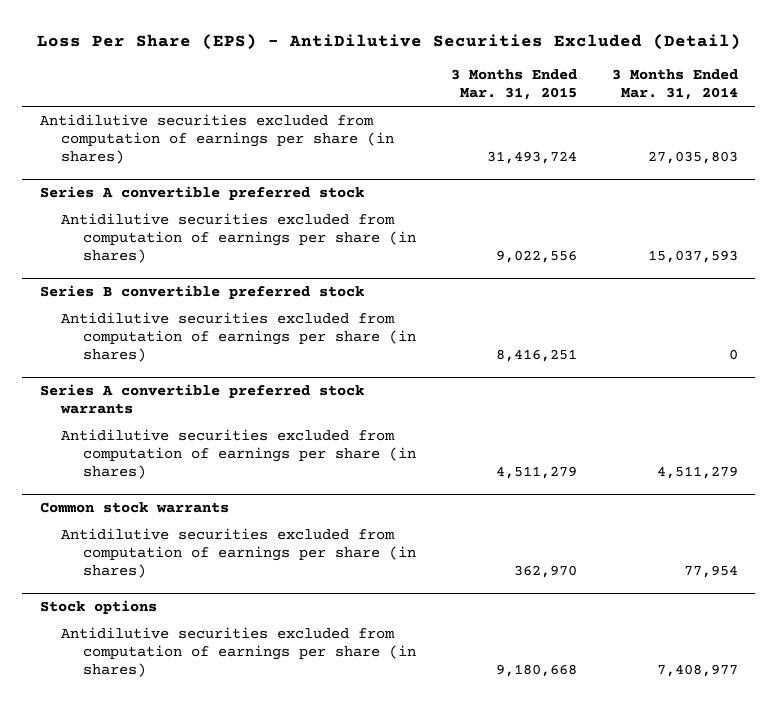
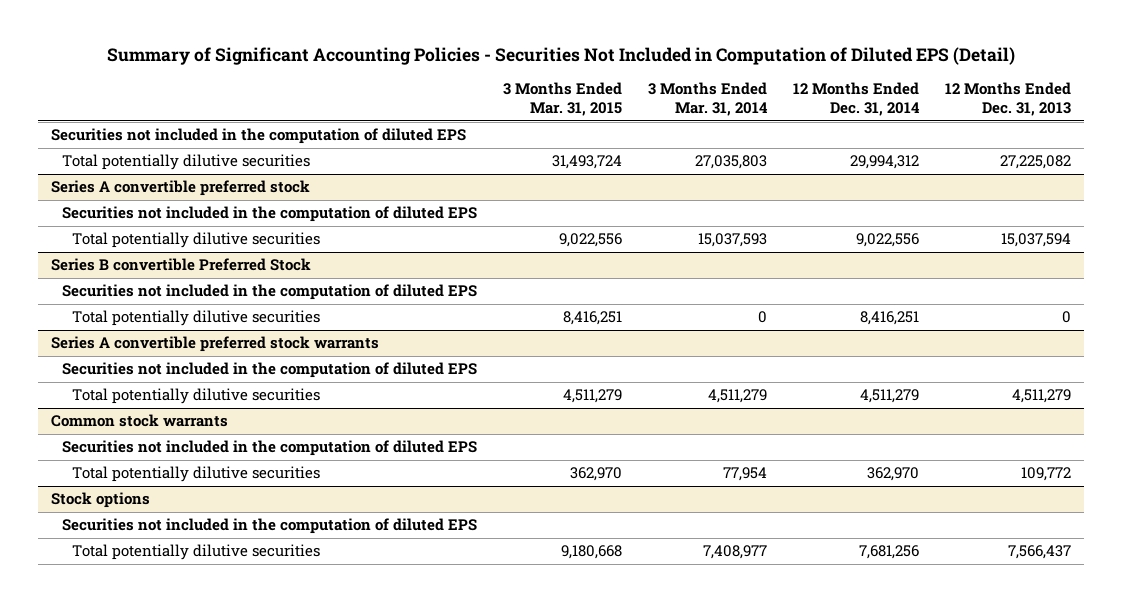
[36,34,741,51] Loss Per Share (EPS) - AntiDilutive Securities Excluded (Detail) -> [107,46,1016,65] Summary of Significant Accounting Policies - Securities Not Included in Computation of Diluted EPS (Detail)
none -> [793,82,921,117] 12 Months Ended Dec. 31, 2014
none -> [945,82,1072,117] 12 Months Ended Dec. 31, 2013
none -> [50,128,466,145] Securities not included in the computation of diluted EPS
[39,113,395,165] Antidilutive securities excluded from computation of earnings per share (in shares) -> [61,154,310,171] Total potentially dilutive securities
none -> [61,206,477,223] Securities not included in the computation of diluted EPS
[61,212,417,264] Antidilutive securities excluded from computation of earnings per share (in shares) -> [72,232,321,249] Total potentially dilutive securities
[39,284,364,299] Series B convertible preferred stock -> [50,258,311,272] Series B convertible Preferred Stock
none -> [61,284,477,301] Securities not included in the computation of diluted EPS
[61,311,417,363] Antidilutive securities excluded from computation of earnings per share (in shares) -> [72,310,321,327] Total potentially dilutive securities
none -> [61,362,477,379] Securities not included in the computation of diluted EPS
[61,428,417,480] Antidilutive securities excluded from computation of earnings per share (in shares) -> [72,388,321,405] Total potentially dilutive securities
none -> [61,440,477,457] Securities not included in the computation of diluted EPS
[61,527,417,579] Antidilutive securities excluded from computation of earnings per share (in shares) -> [72,466,321,483] Total potentially dilutive securities
none -> [61,518,477,535] Securities not included in the computation of diluted EPS
[61,626,417,678] Antidilutive securities excluded from computation of earnings per share (in shares) -> [72,544,321,561] Total potentially dilutive securities

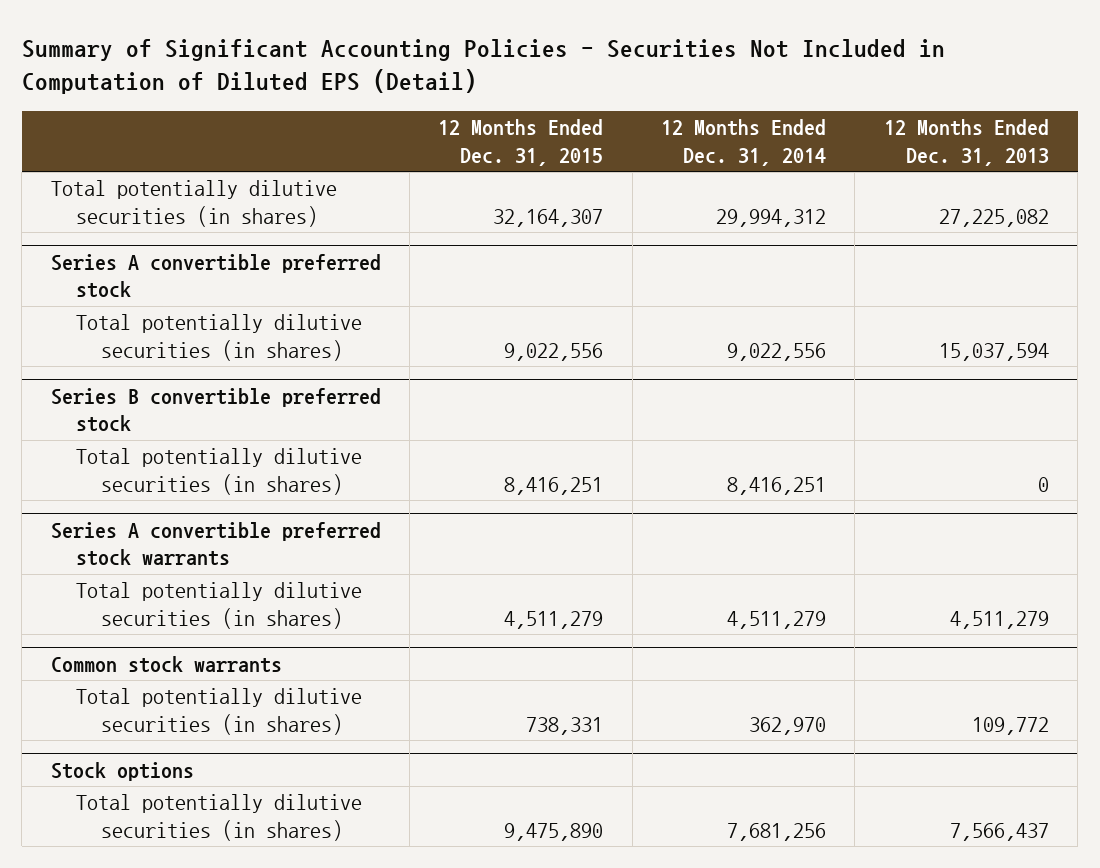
[502,82,622,117] 3 Months Ended Mar. 31, 2015 -> none
[647,82,768,117] 3 Months Ended Mar. 31, 2014 -> none
none -> [438,119,604,166] 12 Months Ended Dec. 31, 2015
[50,128,466,145] Securities not included in the computation of diluted EPS -> none
[61,154,310,171] Total potentially dilutive securities -> [50,180,337,227] Total potentially dilutive securities (in shares)
[61,206,477,223] Securities not included in the computation of diluted EPS -> none
[61,284,477,301] Securities not included in the computation of diluted EPS -> none
[72,232,321,249] Total potentially dilutive securities -> [75,314,362,361] Total potentially dilutive securities (in shares)
[50,258,311,272] Series B convertible Preferred Stock -> [50,387,381,433] Series B convertible preferred stock
[72,310,321,327] Total potentially dilutive securities -> [75,448,362,495] Total potentially dilutive securities (in shares)
[61,362,477,379] Securities not included in the computation of diluted EPS -> none
[72,388,321,405] Total potentially dilutive securities -> [75,582,362,629] Total potentially dilutive securities (in shares)
[61,440,477,457] Securities not included in the computation of diluted EPS -> none
[72,466,321,483] Total potentially dilutive securities -> [75,688,362,735] Total potentially dilutive securities (in shares)
[61,518,477,535] Securities not included in the computation of diluted EPS -> none
[72,544,321,561] Total potentially dilutive securities -> [75,794,362,841] Total potentially dilutive securities (in shares)

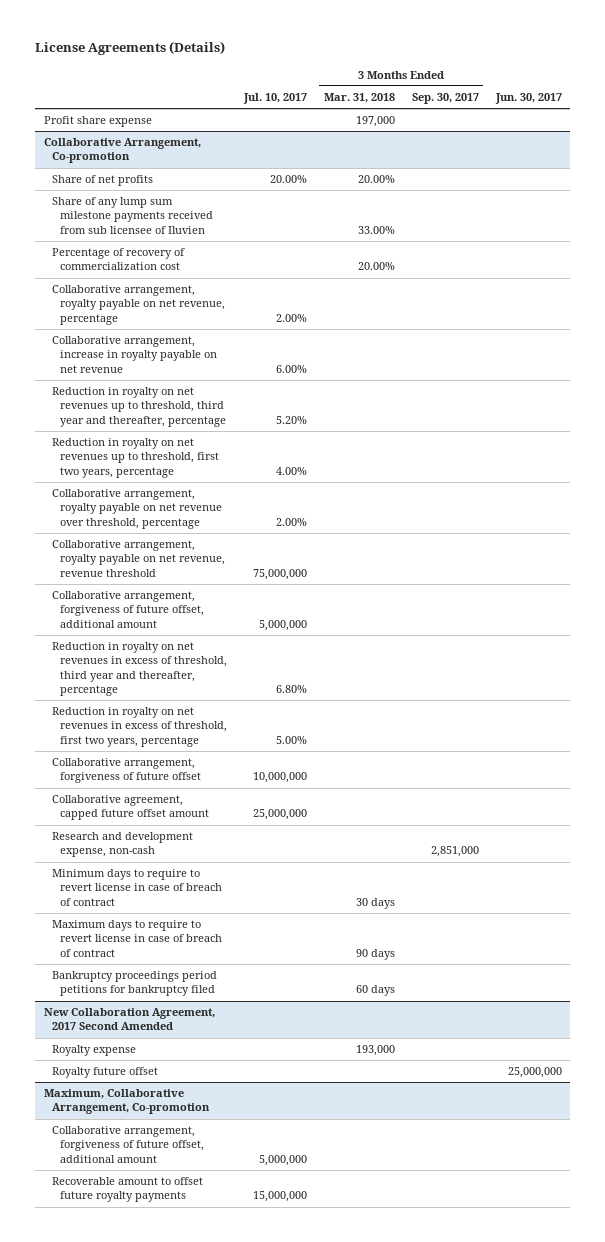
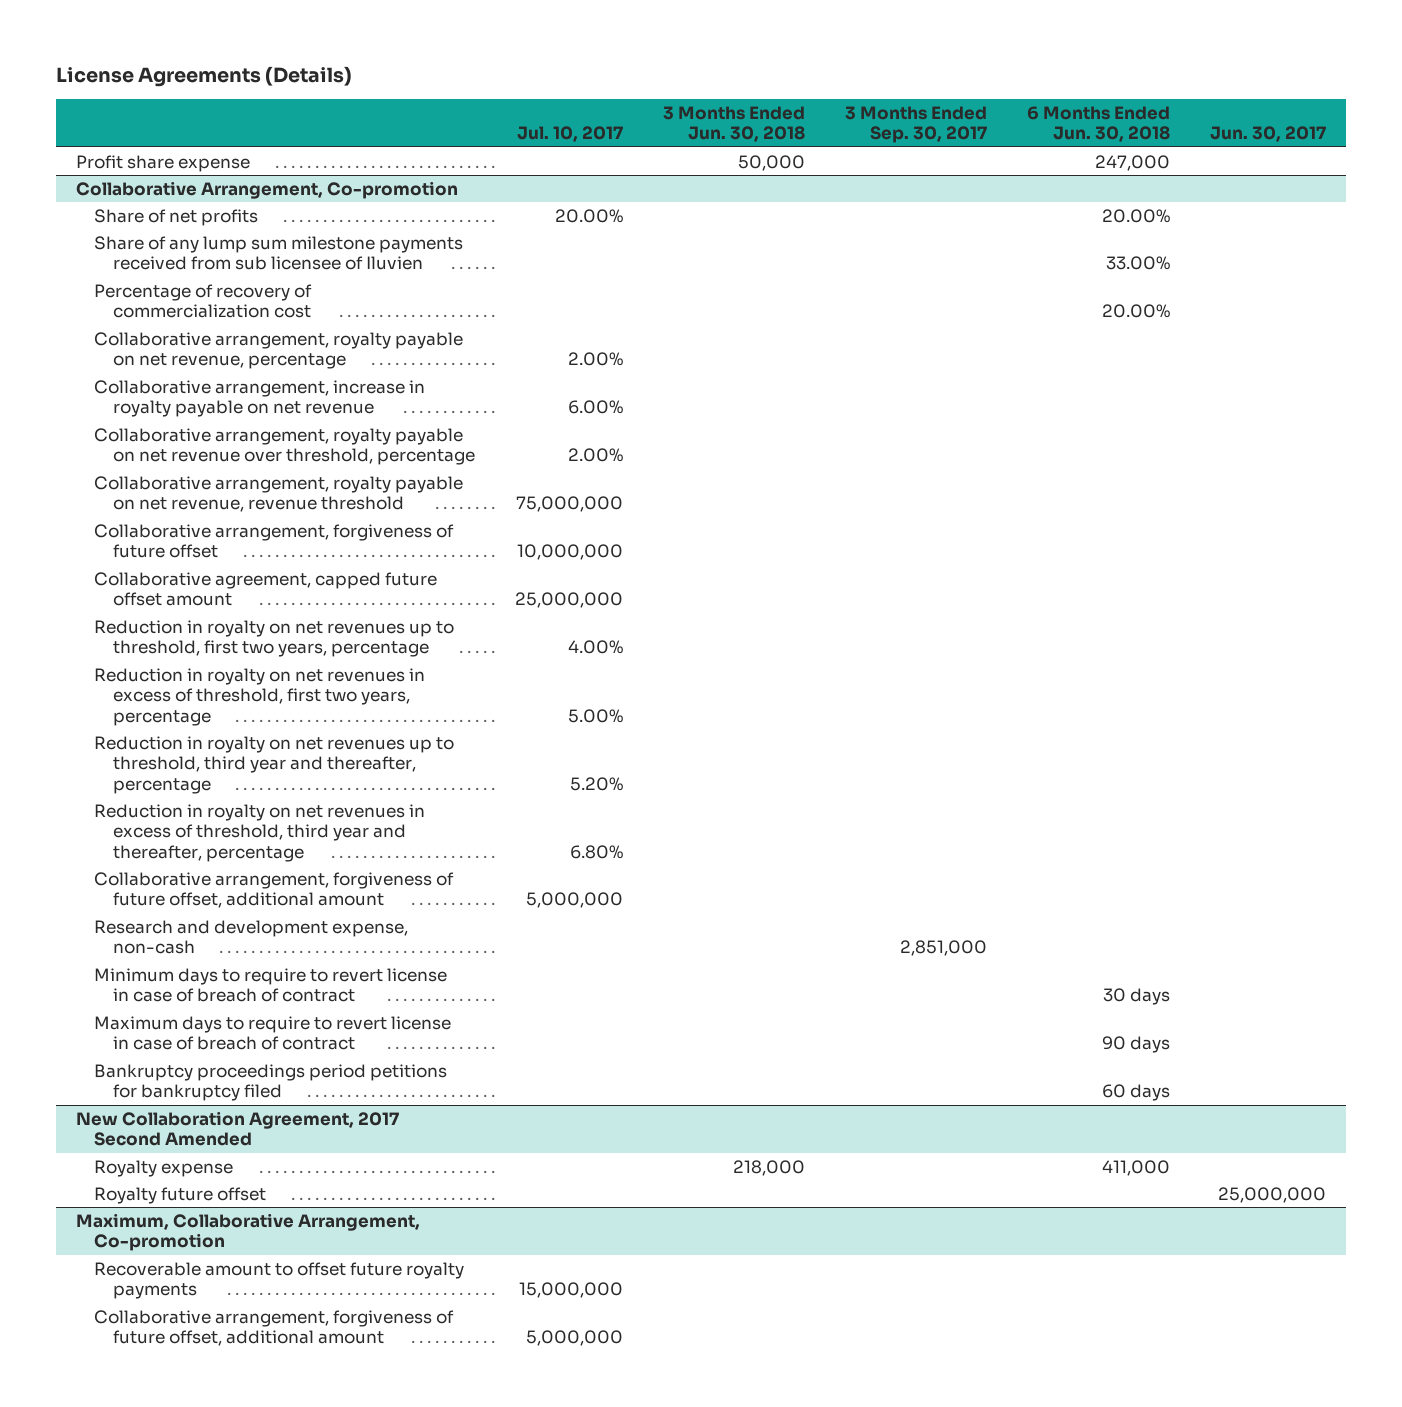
[323,92,395,103] Mar. 31, 2018 -> none
none -> [662,105,805,143] 3 Months Ended Jun. 30, 2018
none -> [1026,105,1170,143] 6 Months Ended Jun. 30, 2018
[51,438,219,478] Reduction in royalty on net revenues up to threshold, first two years, percentage -> [94,619,455,658] Reduction in royalty on net revenues up to threshold, first two years, percentage
[51,707,227,747] Reduction in royalty on net revenues in excess of threshold, first two years, percentage -> [94,667,426,726] Reduction in royalty on net revenues in excess of threshold, first two years, percentage
[51,387,226,427] Reduction in royalty on net revenues up to threshold, third year and thereafter, percentage -> [94,735,455,794] Reduction in royalty on net revenues up to threshold, third year and thereafter, percentage
[51,642,227,697] Reduction in royalty on net revenues in excess of threshold, third year and thereafter, percentage -> [94,803,426,862] Reduction in royalty on net revenues in excess of threshold, third year and thereafter, percentage
[51,591,204,628] Collaborative arrangement, forgiveness of future offset, additional amount -> [94,871,455,909] Collaborative arrangement, forgiveness of future offset, additional amount
[51,1126,204,1163] Collaborative arrangement, forgiveness of future offset, additional amount -> [94,1309,455,1347] Collaborative arrangement, forgiveness of future offset, additional amount

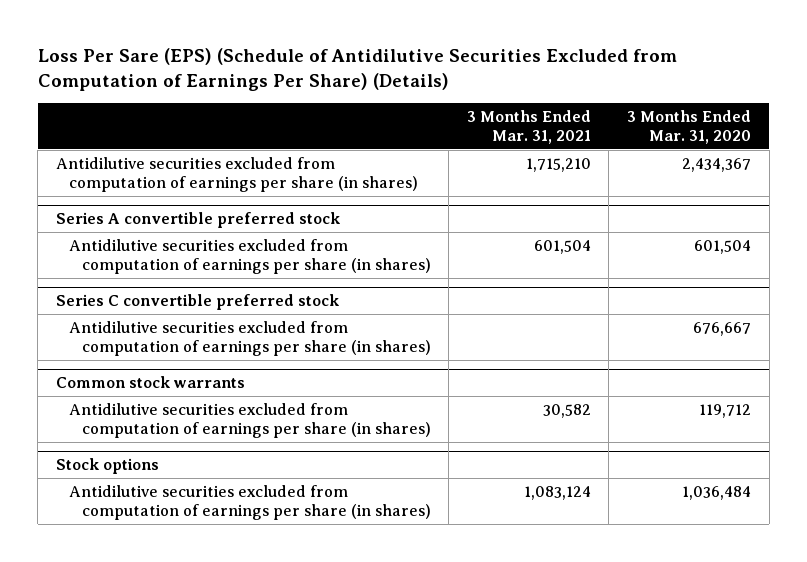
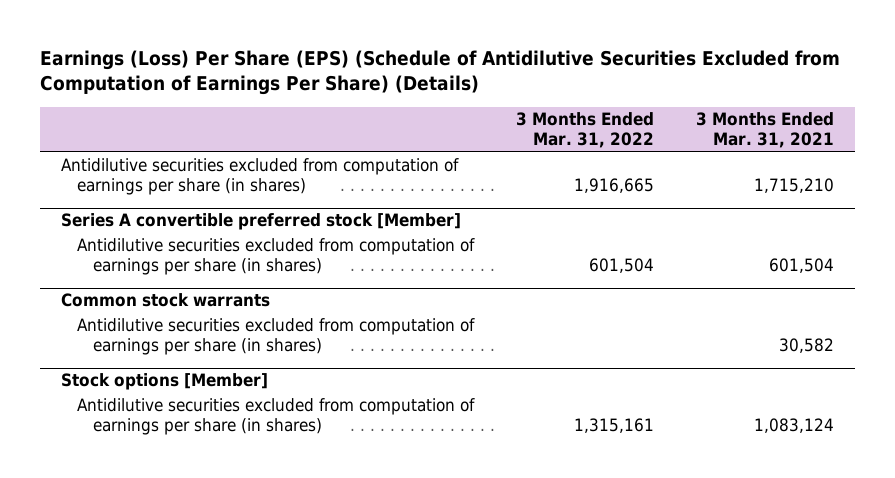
[37,48,677,92] Loss Per Sare (EPS) (Schedule of Antidilutive Securities Excluded from Computation of Earnings Per Share) (Details) -> [39,50,840,96] Earnings (Loss) Per Share (EPS) (Schedule of Antidilutive Securities Excluded from Computation of Earnings Per Share) (Details)
[627,109,752,144] 3 Months Ended Mar. 31, 2020 -> none
none -> [515,112,654,149] 3 Months Ended Mar. 31, 2022
[55,212,340,229] Series A convertible preferred stock -> [60,213,461,231] Series A convertible preferred stock [Member]
[55,294,339,311] Series C convertible preferred stock -> none
[68,320,431,356] Antidilutive securities excluded from computation of earnings per share (in shares) -> none
[55,458,159,475] Stock options -> [60,373,268,391] Stock options [Member]

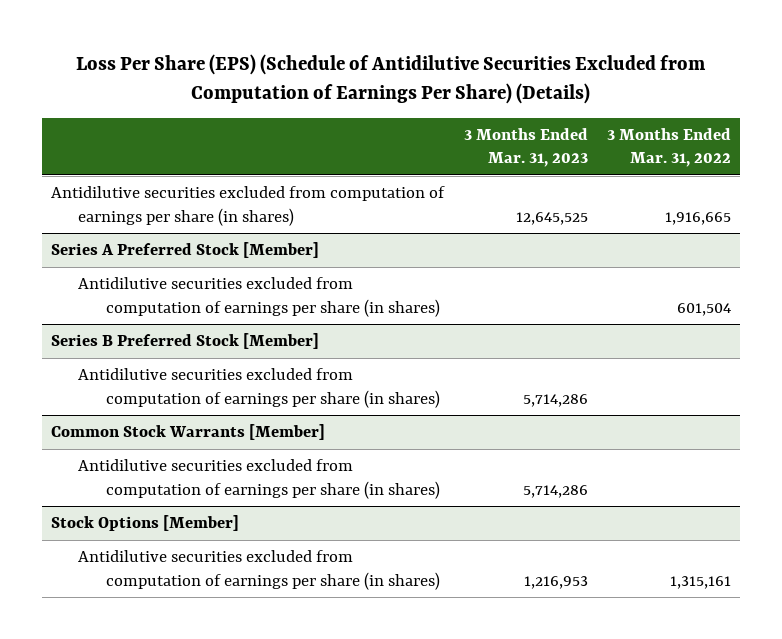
[39,50,840,96] Earnings (Loss) Per Share (EPS) (Schedule of Antidilutive Securities Excluded from Computation of Earnings Per Share) (Details) -> [76,54,707,105] Loss Per Share (EPS) (Schedule of Antidilutive Securities Excluded from Computation of Earnings Per Share) (Details)
[695,112,834,149] 3 Months Ended Mar. 31, 2021 -> none
none -> [463,127,588,168] 3 Months Ended Mar. 31, 2023
[60,213,461,231] Series A convertible preferred stock [Member] -> [51,242,320,259] Series A Preferred Stock [Member]
[60,293,270,308] Common stock warrants -> none
none -> [51,333,320,350] Series B Preferred Stock [Member]
none -> [51,424,326,441] Common Stock Warrants [Member]
none -> [78,459,440,499] Antidilutive securities excluded from computation of earnings per share (in shares)
[60,373,268,391] Stock options [Member] -> [51,515,240,532] Stock Options [Member]

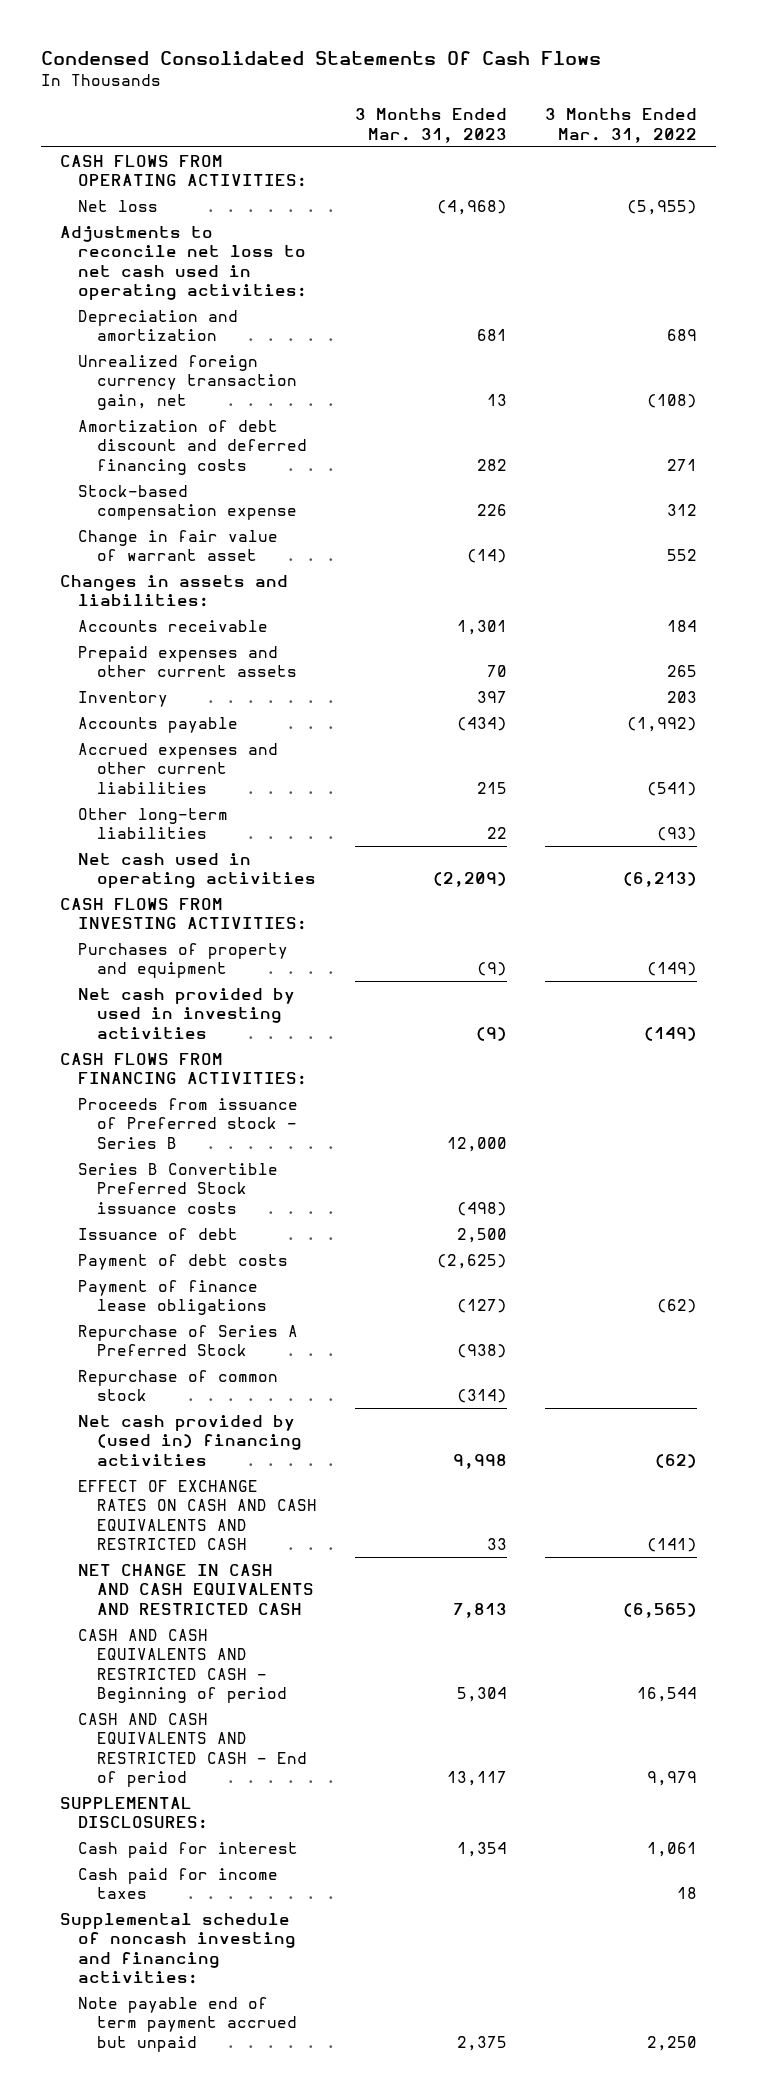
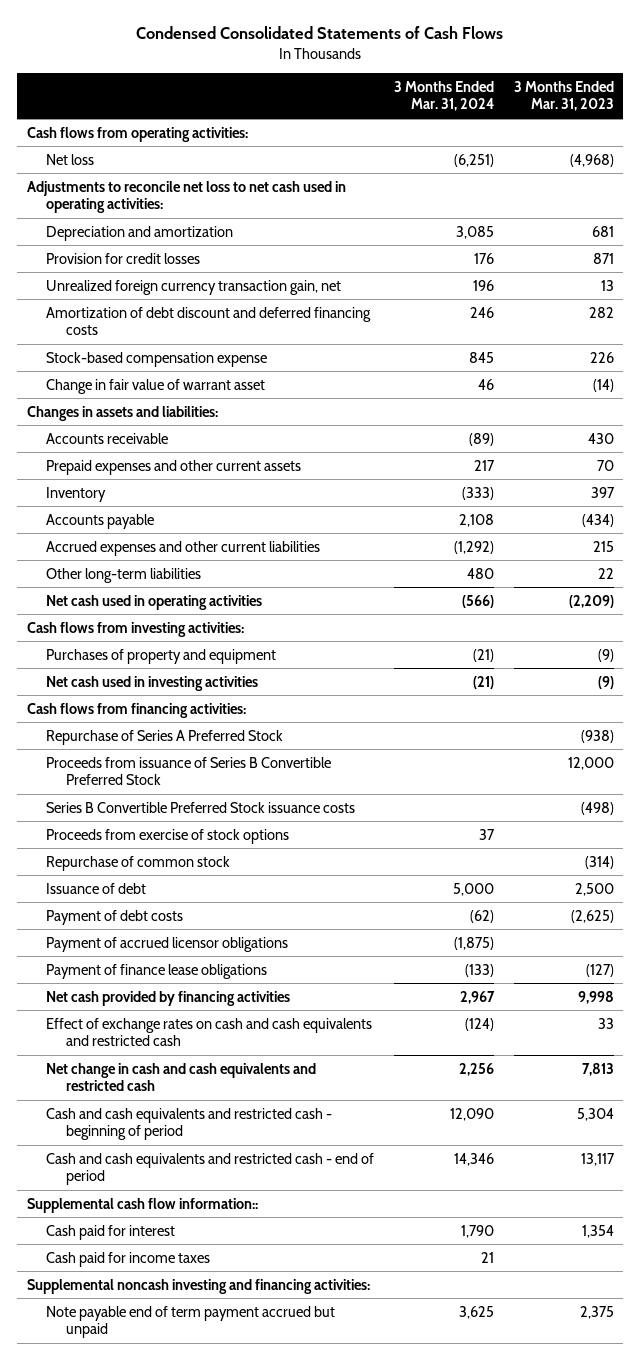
[40,50,601,65] Condensed Consolidated Statements Of Cash Flows -> [136,26,504,40] Condensed Consolidated Statements of Cash Flows
[545,108,698,143] 3 Months Ended Mar. 31, 2022 -> none
none -> [394,80,495,112] 3 Months Ended Mar. 31, 2024
[59,154,308,188] CASH FLOWS FROM OPERATING ACTIVITIES: -> [26,126,248,142] Cash flows from operating activities:
none -> [46,252,201,264] Provision for credit losses
[457,619,508,635] 1,301 -> [587,432,614,444] 430
[59,897,308,931] CASH FLOWS FROM INVESTING ACTIVITIES: -> [26,621,244,637] Cash flows from investing activities:
[78,987,296,1039] Net cash provided by used in investing activities -> [46,675,259,691] Net cash used in investing activities
[59,1052,308,1086] CASH FLOWS FROM FINANCING ACTIVITIES: -> [26,702,246,718] Cash flows from financing activities:
[78,1324,299,1357] Repurchase of Series A Preferred Stock -> [46,729,284,745] Repurchase of Series A Preferred Stock
[78,1097,299,1149] Proceeds from issuance of Preferred stock - Series B -> [46,756,332,786] Proceeds from issuance of Series B Convertible Preferred Stock
none -> [46,828,290,844] Proceeds from exercise of stock options
[78,1369,279,1402] Repurchase of common stock -> [46,855,231,871] Repurchase of common stock
none -> [46,936,289,952] Payment of accrued licensor obligations
[78,1414,303,1466] Net cash provided by (used in) financing activities -> [46,990,291,1006] Net cash provided by financing activities
[78,1479,318,1551] EFFECT OF EXCHANGE RATES ON CASH AND CASH EQUIVALENTS AND RESTRICTED CASH -> [46,1017,373,1047] Effect of exchange rates on cash and cash equivalents and restricted cash
[78,1563,315,1615] NET CHANGE IN CASH AND CASH EQUIVALENTS AND RESTRICTED CASH -> [46,1062,317,1092] Net change in cash and cash equivalents and restricted cash
[78,1628,288,1704] CASH AND CASH EQUIVALENTS AND RESTRICTED CASH - Beginning of period -> [46,1107,333,1141] Cash and cash equivalents and restricted cash - beginning of period
[78,1712,308,1788] CASH AND CASH EQUIVALENTS AND RESTRICTED CASH - End of period -> [46,1152,375,1186] Cash and cash equivalents and restricted cash - end of period
[59,1796,209,1830] SUPPLEMENTAL DISCLOSURES: -> [26,1197,258,1213] Supplemental cash flow information::
[59,1912,297,1985] Supplemental schedule of noncash investing and financing activities: -> [26,1278,370,1294] Supplemental noncash investing and financing activities:

